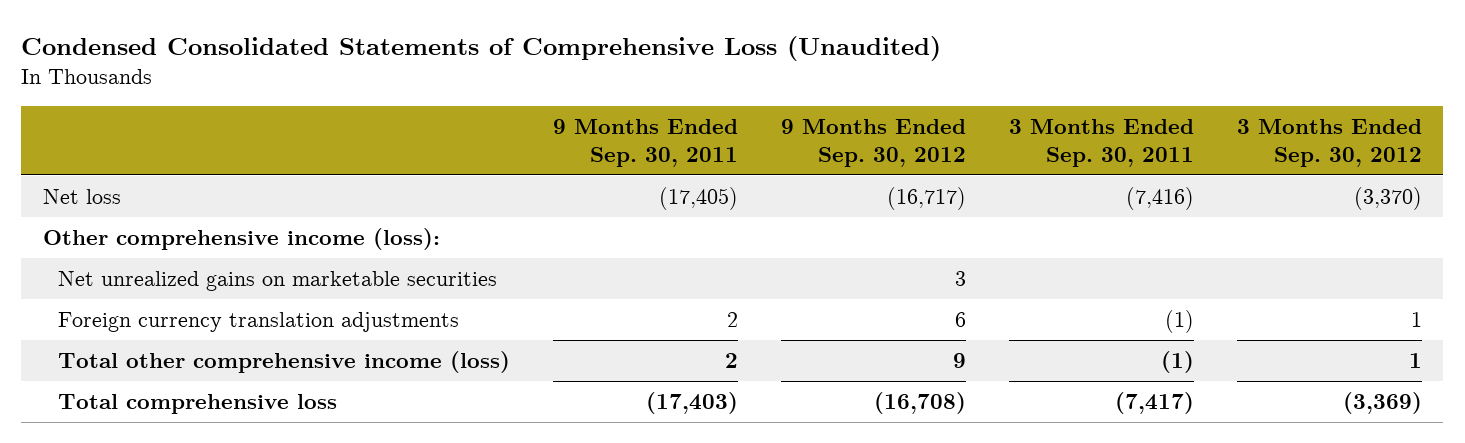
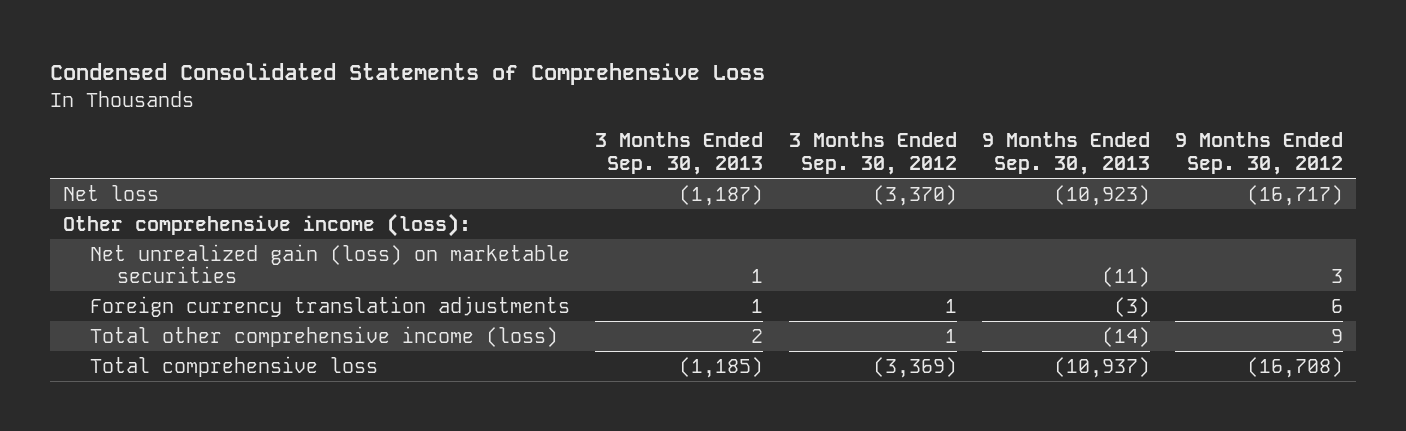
[21,35,942,61] Condensed Consolidated Statements of Comprehensive Loss (Unaudited) -> [50,63,766,86] Condensed Consolidated Statements of Comprehensive Loss
[552,118,738,167] 9 Months Ended Sep. 30, 2011 -> none
[1008,118,1194,167] 3 Months Ended Sep. 30, 2011 -> none
none -> [595,132,764,176] 3 Months Ended Sep. 30, 2013
none -> [981,132,1150,176] 9 Months Ended Sep. 30, 2013
[57,270,497,291] Net unrealized gains on marketable securities -> [90,243,571,284] Net unrealized gain (loss) on marketable securities

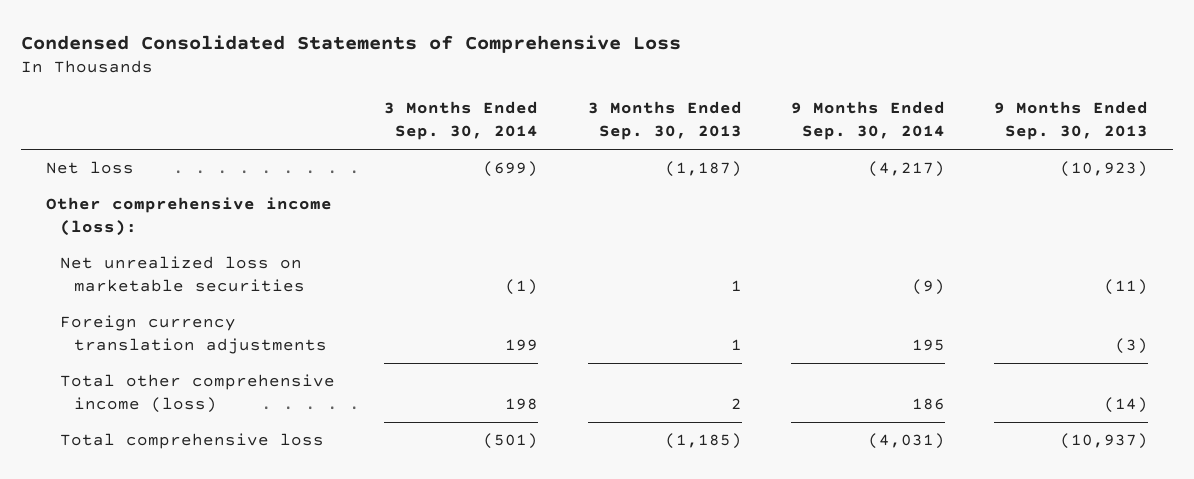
[788,132,957,176] 3 Months Ended Sep. 30, 2012 -> none
[1175,132,1344,176] 9 Months Ended Sep. 30, 2012 -> none
none -> [384,101,539,141] 3 Months Ended Sep. 30, 2014
none -> [790,101,945,141] 9 Months Ended Sep. 30, 2014
[90,243,571,284] Net unrealized gain (loss) on marketable securities -> [60,256,306,292] Net unrealized loss on marketable securities

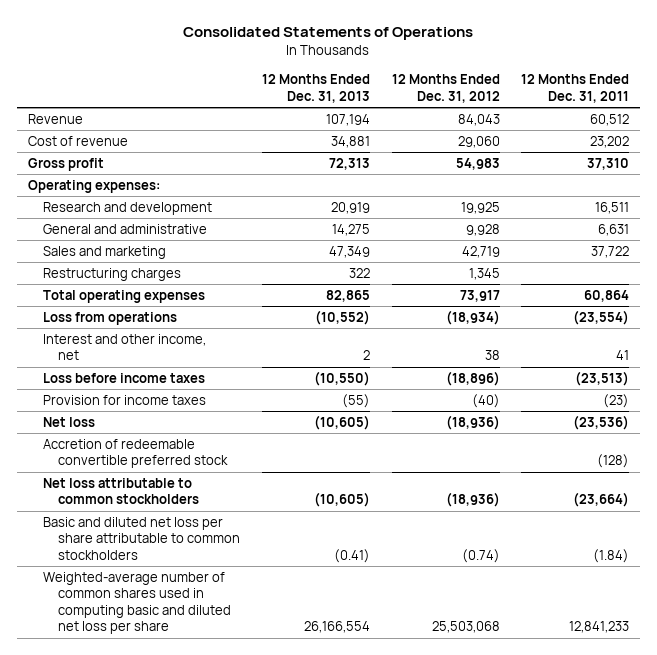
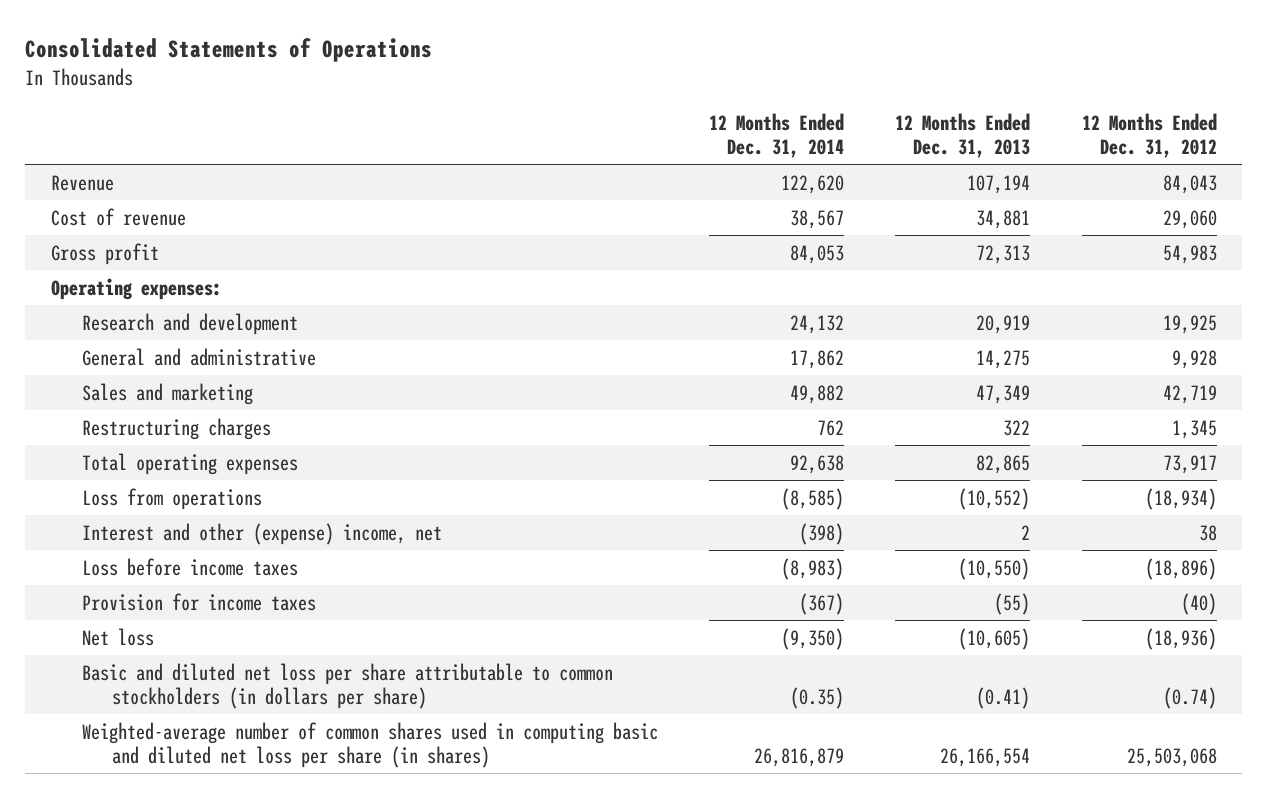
[521,74,630,103] 12 Months Ended Dec. 31, 2011 -> none
none -> [708,112,844,159] 12 Months Ended Dec. 31, 2014
[43,334,207,361] Interest and other income, net -> [81,522,442,545] Interest and other (expense) income, net
[43,439,229,469] Accretion of redeemable convertible preferred stock -> none
[43,478,200,505] Net loss attributable to common stockholders -> none
[43,517,241,560] Basic and diluted net loss per share attributable to common stockholders -> [81,662,613,709] Basic and diluted net loss per share attributable to common stockholders (in dollars per share)
[43,572,232,635] Weighted-average number of common shares used in computing basic and diluted net loss per share -> [81,721,658,768] Weighted-average number of common shares used in computing basic and diluted net loss per share (in shares)

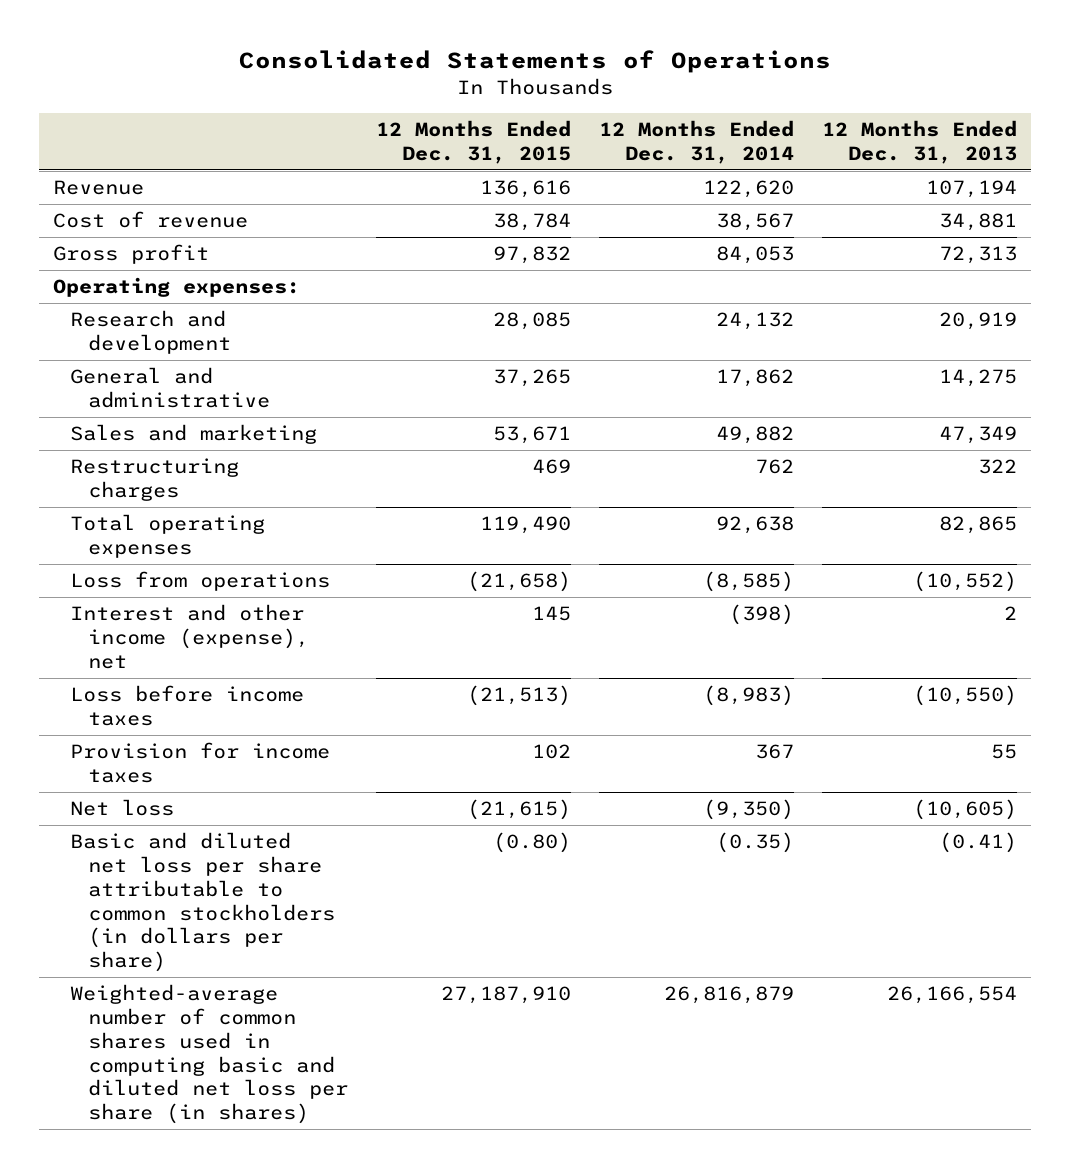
[1081,112,1217,159] 12 Months Ended Dec. 31, 2012 -> none
none -> [375,119,571,164] 12 Months Ended Dec. 31, 2015
[81,522,442,545] Interest and other (expense) income, net -> [70,604,309,669] Interest and other income (expense), net
[798,592,844,615] (367) -> [754,744,794,760] 367
[994,592,1031,615] (55) -> [990,744,1017,760] 55

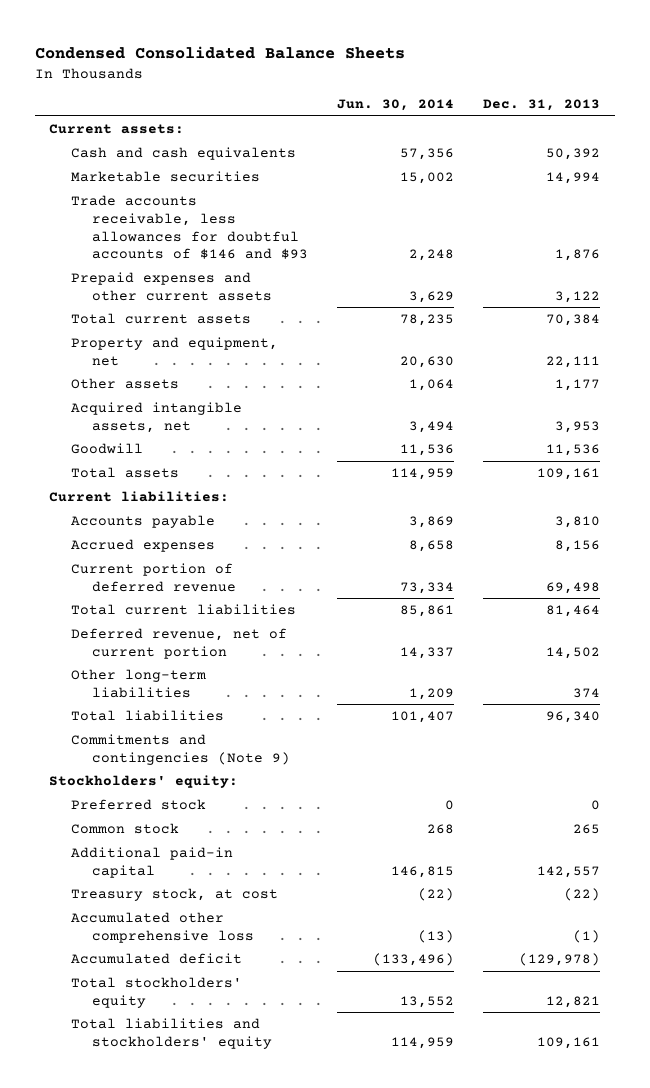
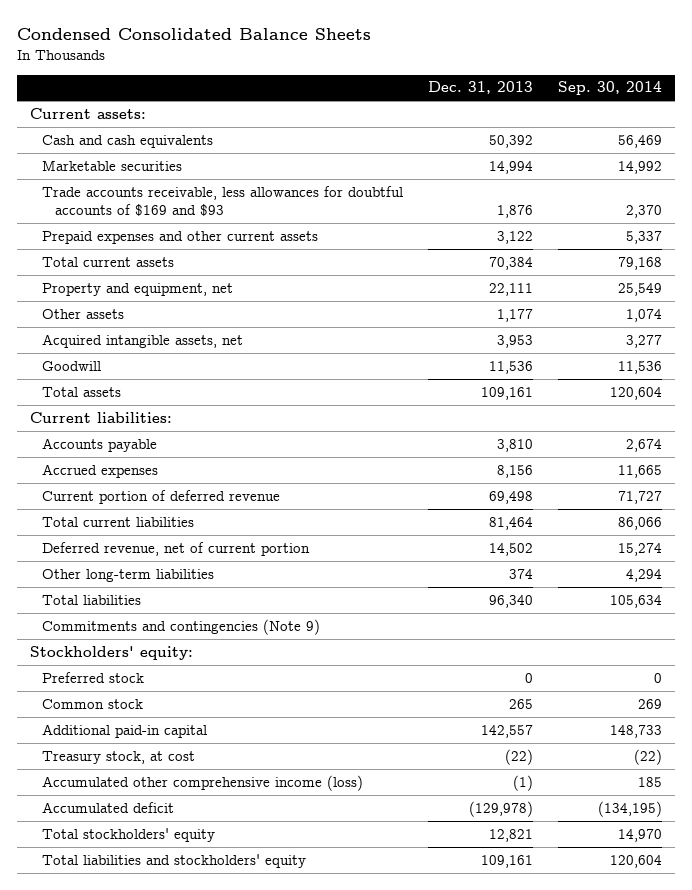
[337,99,455,112] Jun. 30, 2014 -> none
none -> [558,81,663,96] Sep. 30, 2014
[70,195,309,260] Trade accounts receivable, less allowances for doubtful accounts of $146 and $93 -> [42,185,404,217] Trade accounts receivable, less allowances for doubtful accounts of $169 and $93
[70,912,255,943] Accumulated other comprehensive loss -> [42,774,364,791] Accumulated other comprehensive income (loss)

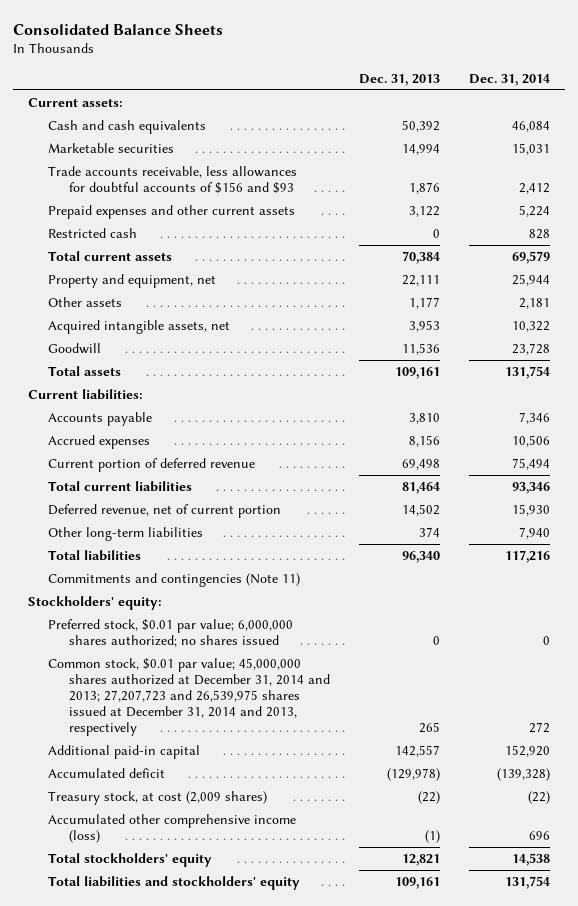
[16,27,371,40] Condensed Consolidated Balance Sheets -> [13,23,224,35] Consolidated Balance Sheets
[558,81,663,96] Sep. 30, 2014 -> none
none -> [469,73,551,86] Dec. 31, 2014
[42,185,404,217] Trade accounts receivable, less allowances for doubtful accounts of $169 and $93 -> [48,165,298,194] Trade accounts receivable, less allowances for doubtful accounts of $156 and $93
none -> [48,227,138,238] Restricted cash
[42,618,321,635] Commitments and contingencies (Note 9) -> [48,572,301,587] Commitments and contingencies (Note 11)
[42,671,145,683] Preferred stock -> [48,618,294,647] Preferred stock, $0.01 par value; 6,000,000 shares authorized; no shares issued
[42,698,144,709] Common stock -> [48,657,330,736] Common stock, $0.01 par value; 45,000,000 shares authorized at December 31, 2014 and 2013; 27,207,723 and 26,539,975 shares issued at December 31, 2014 and 2013, respectively
[42,750,196,764] Treasury stock, at cost -> none
none -> [48,790,268,805] Treasury stock, at cost (2,009 shares)
[42,774,364,791] Accumulated other comprehensive income (loss) -> [48,813,297,843] Accumulated other comprehensive income (loss)

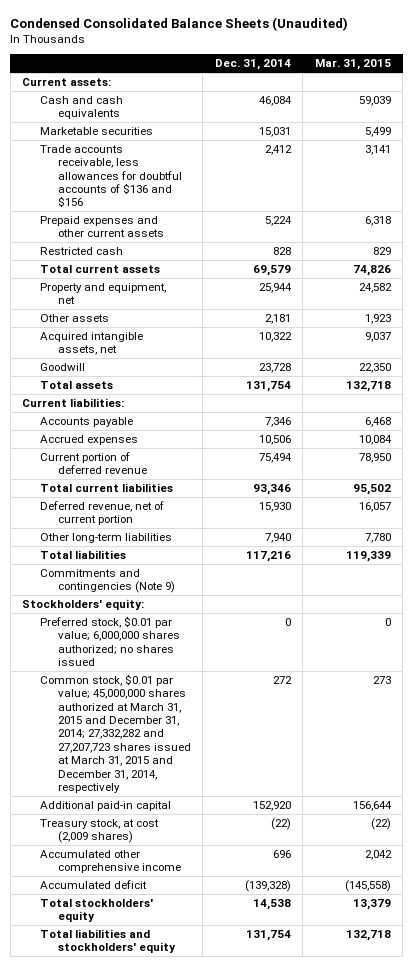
[13,23,224,35] Consolidated Balance Sheets -> [10,16,349,31] Condensed Consolidated Balance Sheets (Unaudited)
[359,73,441,86] Dec. 31, 2013 -> none
none -> [314,59,391,71] Mar. 31, 2015
[48,165,298,194] Trade accounts receivable, less allowances for doubtful accounts of $156 and $93 -> [39,144,182,208] Trade accounts receivable, less allowances for doubtful accounts of $136 and $156
[48,572,301,587] Commitments and contingencies (Note 11) -> [39,568,175,594] Commitments and contingencies (Note 9)
[48,657,330,736] Common stock, $0.01 par value; 45,000,000 shares authorized at December 31, 2014 and 2013; 27,207,723 and 26,539,975 shares issued at December 31, 2014 and 2013, respectively -> [39,673,191,794] Common stock, $0.01 par value; 45,000,000 shares authorized at March 31, 2015 and December 31, 2014; 27,332,282 and 27,207,723 shares issued at March 31, 2015 and December 31, 2014, respectively
[48,813,297,843] Accumulated other comprehensive income (loss) -> [39,849,181,874] Accumulated other comprehensive income
[48,767,166,778] Accumulated deficit -> [39,879,147,889] Accumulated deficit

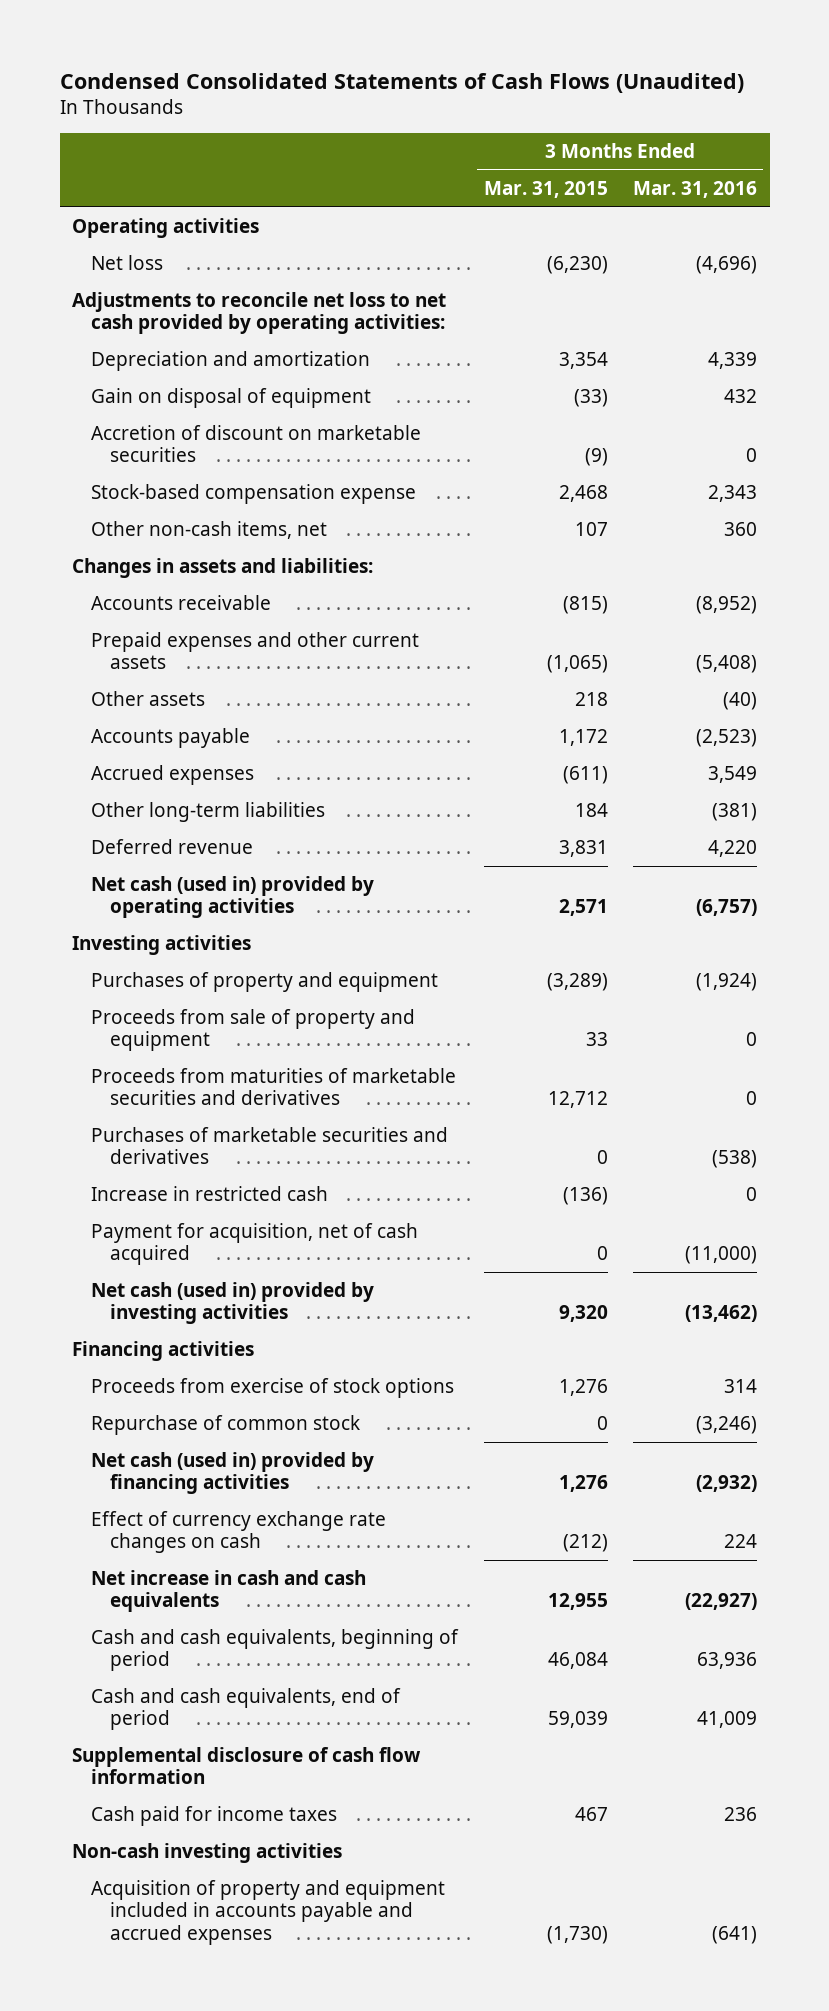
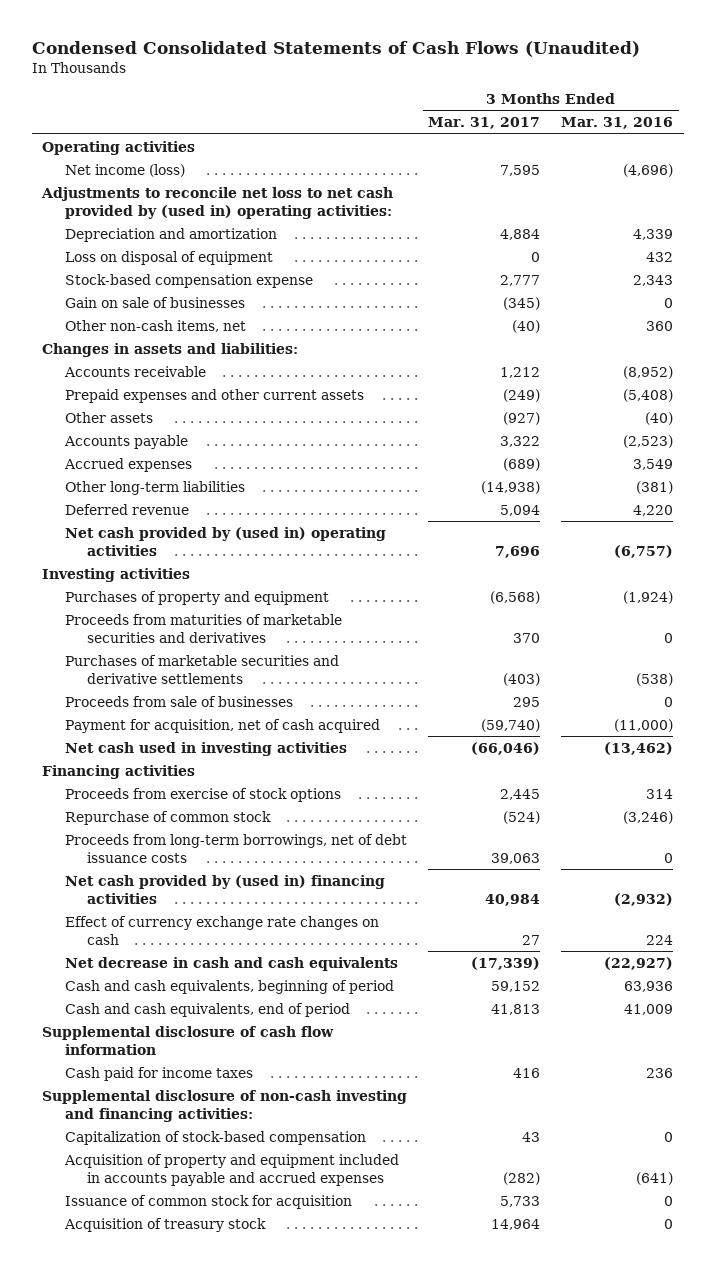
[483,180,608,198] Mar. 31, 2015 -> none
none -> [428,117,541,130] Mar. 31, 2017
[90,255,163,271] Net loss -> [64,163,185,177] Net income (loss)
[72,292,447,335] Adjustments to reconcile net loss to net cash provided by operating activities: -> [41,186,394,219] Adjustments to reconcile net loss to net cash provided by (used in) operating activities:
[90,425,421,463] Accretion of discount on marketable securities -> none
[90,388,371,409] Gain on disposal of equipment -> [64,250,273,265] Loss on disposal of equipment
none -> [64,296,245,308] Gain on sale of businesses
[90,876,374,919] Net cash (used in) provided by operating activities -> [64,526,386,556] Net cash provided by (used in) operating activities
[90,1009,415,1052] Proceeds from sale of property and equipment -> none
[90,1186,328,1202] Increase in restricted cash -> none
[90,1127,448,1165] Purchases of marketable securities and derivatives -> [64,654,339,684] Purchases of marketable securities and derivative settlements
none -> [64,695,293,707] Proceeds from sale of businesses
[90,1282,374,1325] Net cash (used in) provided by investing activities -> [64,741,347,756] Net cash used in investing activities
none -> [64,833,407,863] Proceeds from long-term borrowings, net of debt issuance costs
[90,1452,374,1495] Net cash (used in) provided by financing activities -> [64,874,385,904] Net cash provided by (used in) financing activities
[90,1570,366,1613] Net increase in cash and cash equivalents -> [64,956,398,971] Net decrease in cash and cash equivalents
[72,1843,343,1864] Non-cash investing activities -> [42,1089,408,1122] Supplemental disclosure of non-cash investing and financing activities:
none -> [64,1130,366,1145] Capitalization of stock-based compensation
none -> [64,1194,352,1209] Issuance of common stock for acquisition
none -> [63,1217,266,1232] Acquisition of treasury stock

